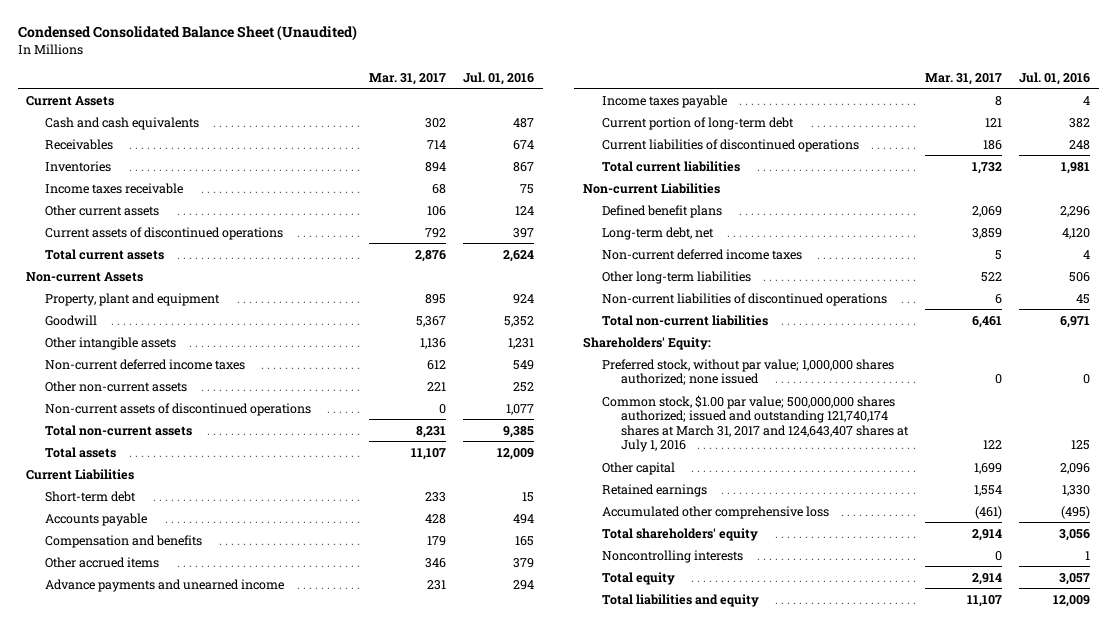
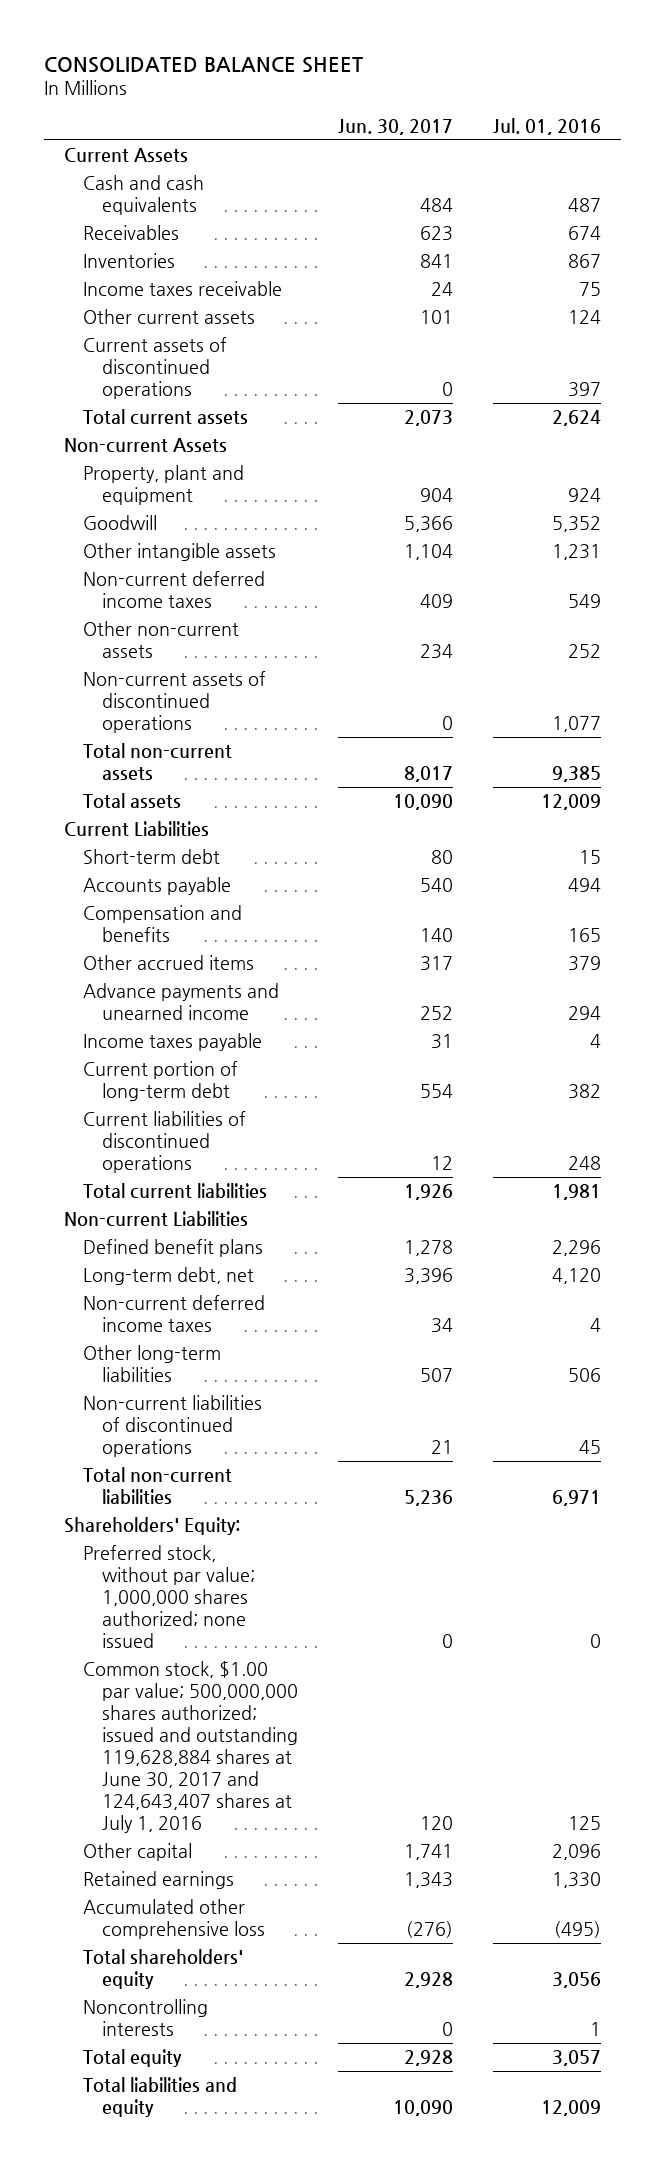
[17,24,357,41] Condensed Consolidated Balance Sheet (Unaudited) -> [43,56,363,73] CONSOLIDATED BALANCE SHEET
[368,72,446,85] Mar. 31, 2017 -> none
none -> [337,118,453,135] Jun. 30, 2017
[601,394,909,453] Common stock, $1.00 par value; 500,000,000 shares authorized; issued and outstanding 121,740,174 shares at March 31, 2017 and 124,643,407 shares at July 1, 2016 -> [82,1661,298,1833] Common stock, $1.00 par value; 500,000,000 shares authorized; issued and outstanding 119,628,884 shares at June 30, 2017 and 124,643,407 shares at July 1, 2016

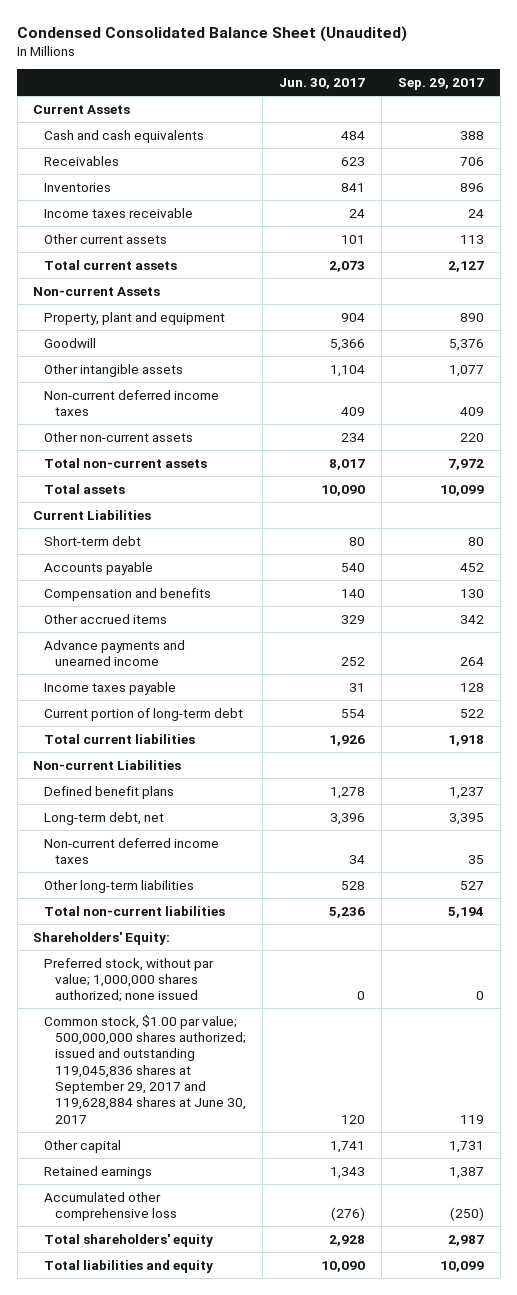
[43,56,363,73] CONSOLIDATED BALANCE SHEET -> [17,25,408,42] Condensed Consolidated Balance Sheet (Unaudited)
[492,117,601,135] Jul. 01, 2016 -> none
none -> [397,77,484,90] Sep. 29, 2017
[82,337,227,399] Current assets of discontinued operations -> none
[82,671,266,733] Non-current assets of discontinued operations -> none
[419,956,453,972] 317 -> [341,614,366,624] 329
[82,1111,246,1173] Current liabilities of discontinued operations -> none
[82,1395,262,1457] Non-current liabilities of discontinued operations -> none
[419,1368,453,1383] 507 -> [341,880,366,890] 528
[82,1661,298,1833] Common stock, $1.00 par value; 500,000,000 shares authorized; issued and outstanding 119,628,884 shares at June 30, 2017 and 124,643,407 shares at July 1, 2016 -> [44,1014,247,1124] Common stock, $1.00 par value; 500,000,000 shares authorized; issued and outstanding 119,045,836 shares at September 29, 2017 and 119,628,884 shares at June 30, 2017
[82,1999,208,2037] Noncontrolling interests -> none
[82,2049,182,2068] Total equity -> none

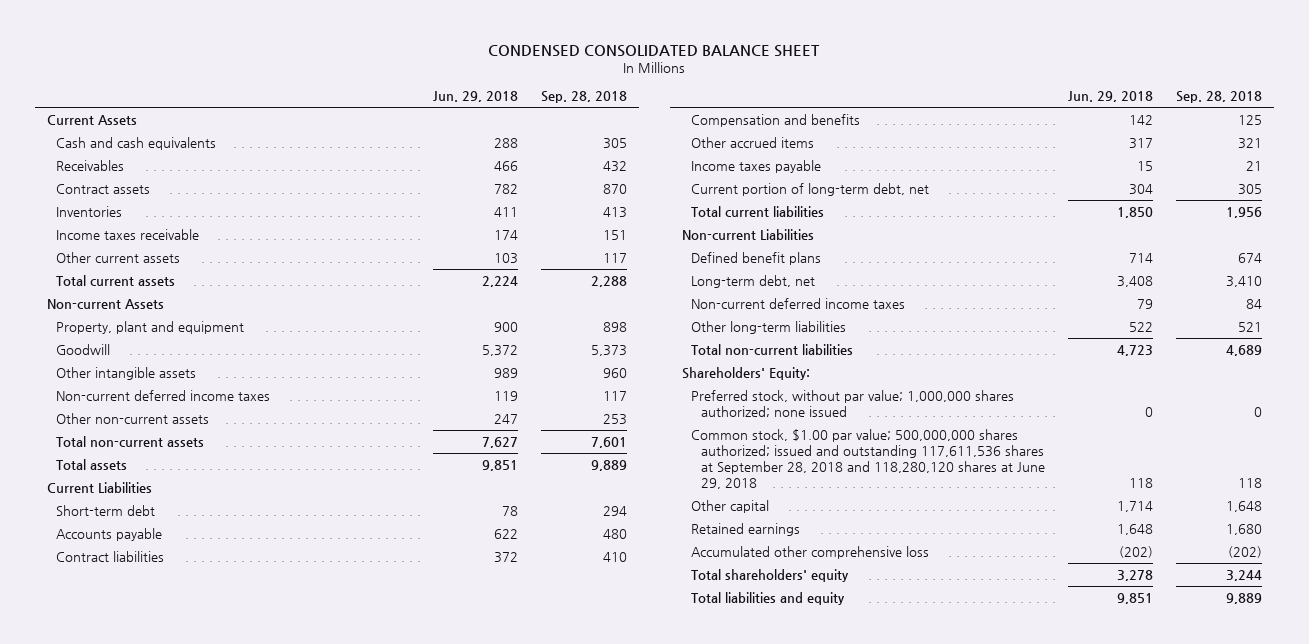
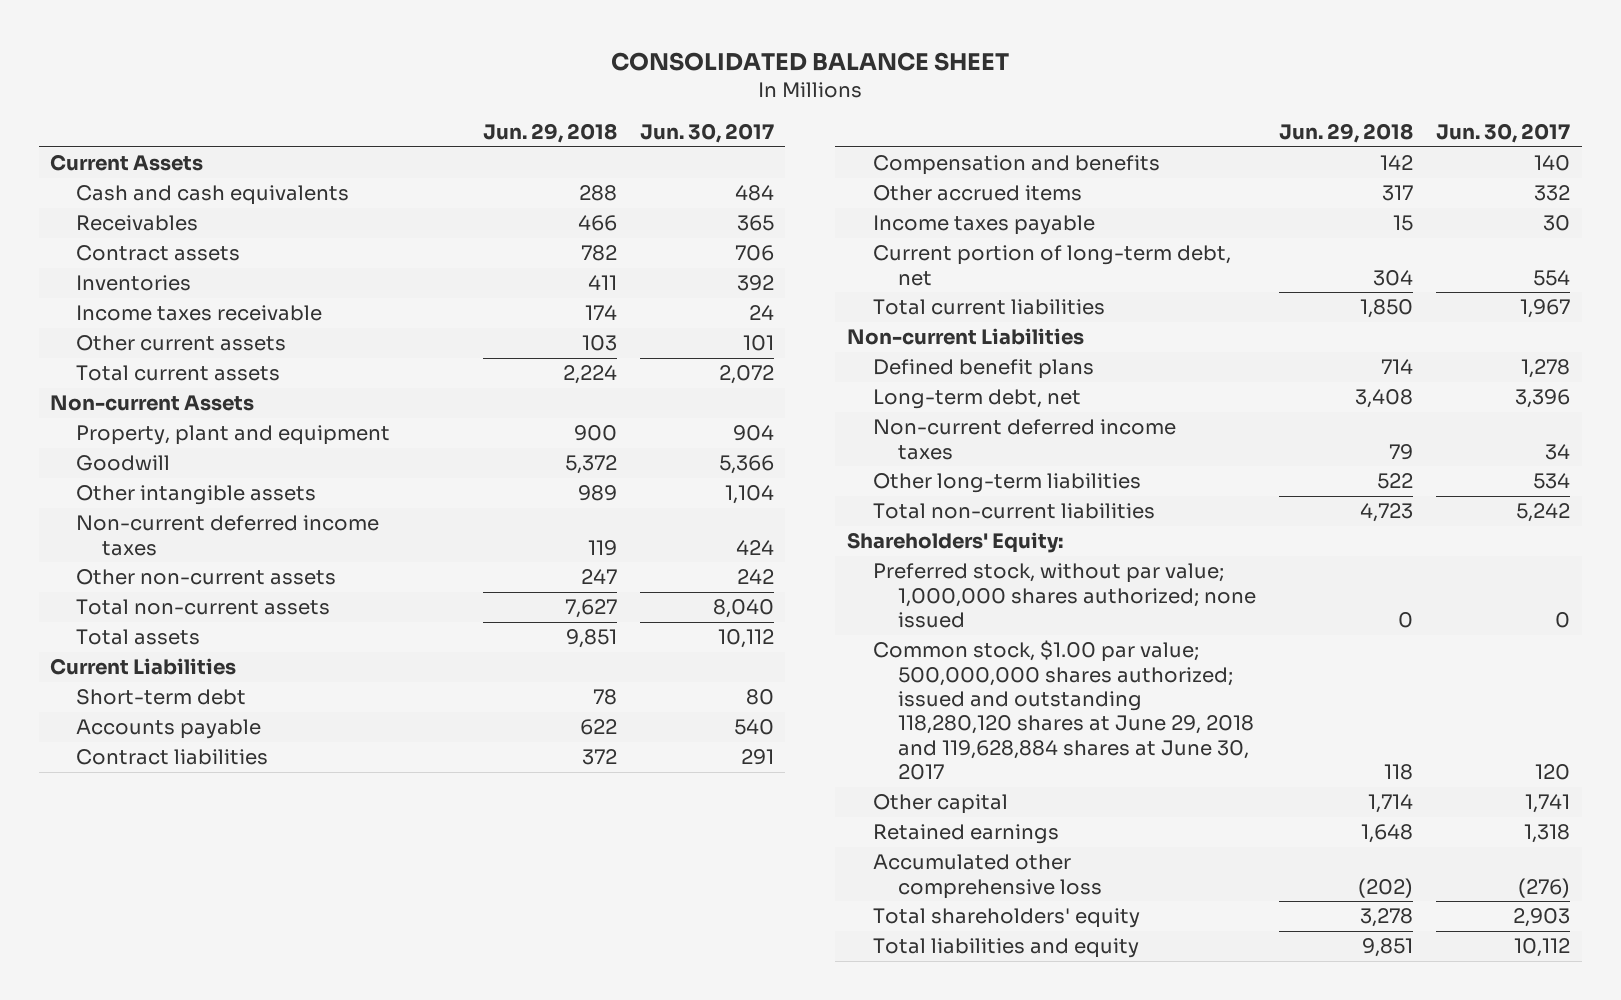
[488,44,821,57] CONDENSED CONSOLIDATED BALANCE SHEET -> [611,52,1010,72] CONSOLIDATED BALANCE SHEET
[540,91,627,104] Sep. 28, 2018 -> none
none -> [639,123,774,144] Jun. 30, 2017
[691,428,1045,490] Common stock, $1.00 par value; 500,000,000 shares authorized; issued and outstanding 117,611,536 shares at September 28, 2018 and 118,280,120 shares at June 29, 2018 -> [872,640,1255,781] Common stock, $1.00 par value; 500,000,000 shares authorized; issued and outstanding 118,280,120 shares at June 29, 2018 and 119,628,884 shares at June 30, 2017

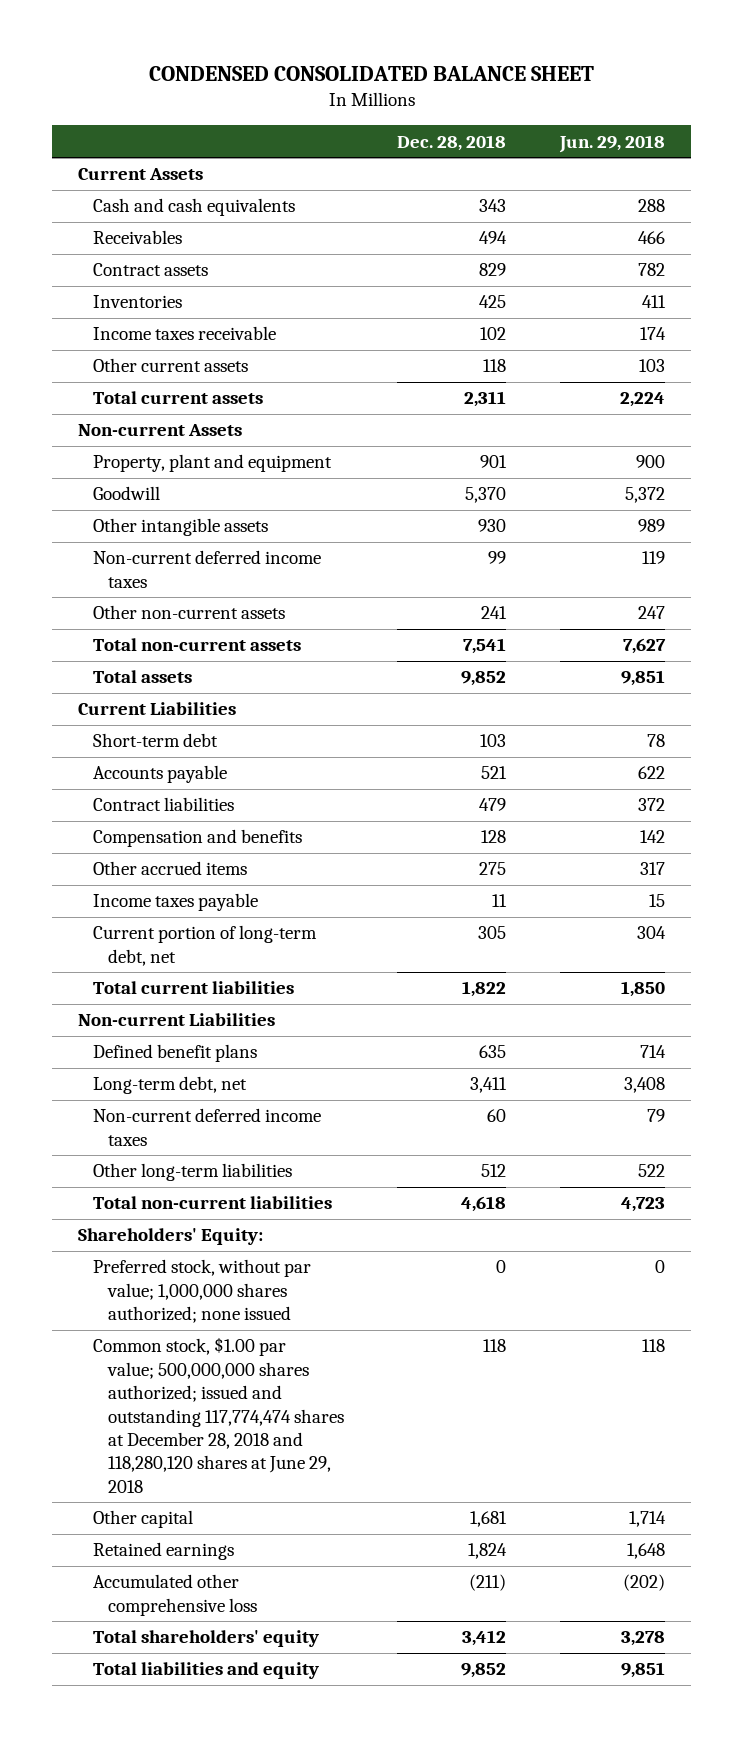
[611,52,1010,72] CONSOLIDATED BALANCE SHEET -> [148,65,594,81] CONDENSED CONSOLIDATED BALANCE SHEET
[639,123,774,144] Jun. 30, 2017 -> none
none -> [397,134,507,151] Dec. 28, 2018
[872,640,1255,781] Common stock, $1.00 par value; 500,000,000 shares authorized; issued and outstanding 118,280,120 shares at June 29, 2018 and 119,628,884 shares at June 30, 2017 -> [93,1337,344,1493] Common stock, $1.00 par value; 500,000,000 shares authorized; issued and outstanding 117,774,474 shares at December 28, 2018 and 118,280,120 shares at June 29, 2018

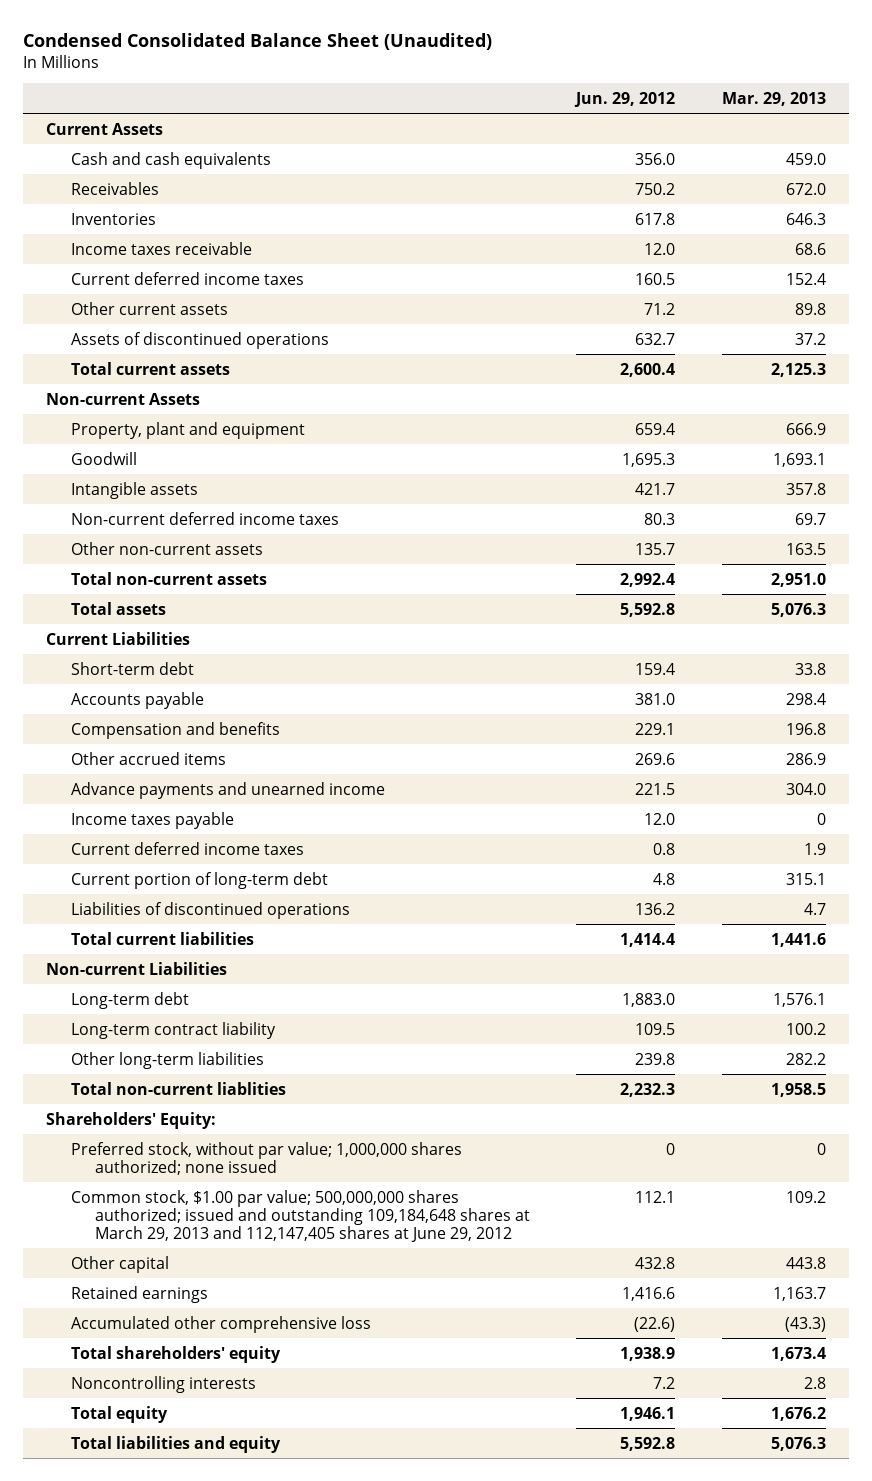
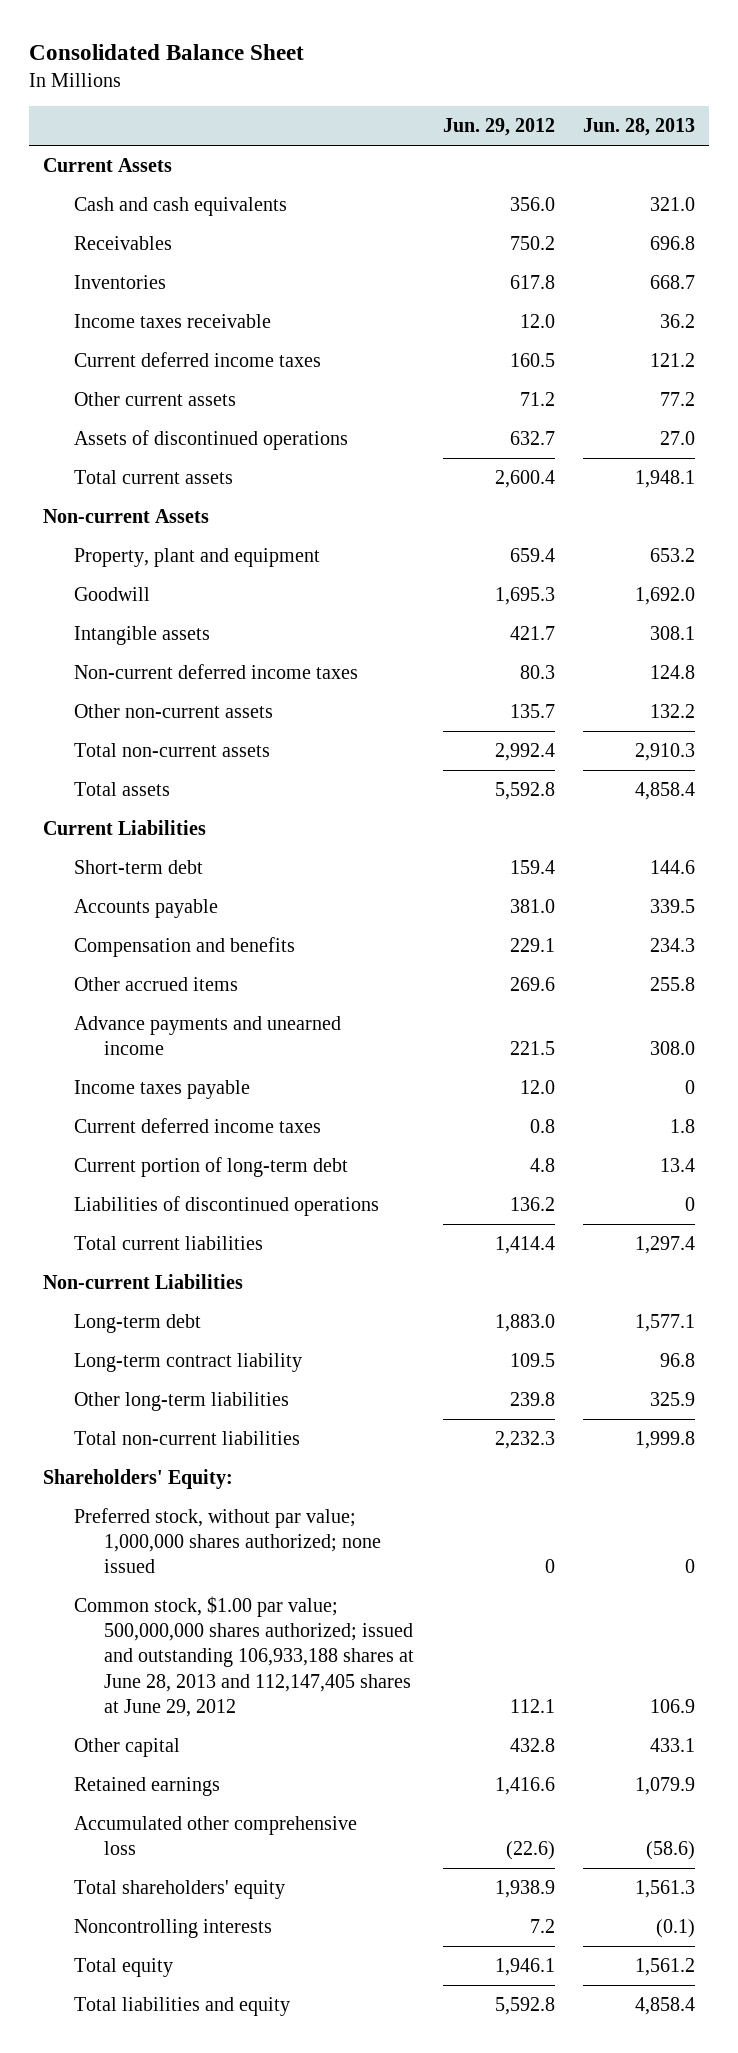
[22,32,492,50] Condensed Consolidated Balance Sheet (Unaudited) -> [29,43,305,60] Consolidated Balance Sheet
[721,91,826,106] Mar. 29, 2013 -> none
none -> [583,118,696,137] Jun. 28, 2013
[70,1081,286,1095] Total non-current liablities -> [73,1430,300,1445] Total non-current liabilities
[70,1189,531,1242] Common stock, $1.00 par value; 500,000,000 shares authorized; issued and outstanding 109,184,648 shares at March 29, 2013 and 112,147,405 shares at June 29, 2012 -> [73,1595,415,1717] Common stock, $1.00 par value; 500,000,000 shares authorized; issued and outstanding 106,933,188 shares at June 28, 2013 and 112,147,405 shares at June 29, 2012

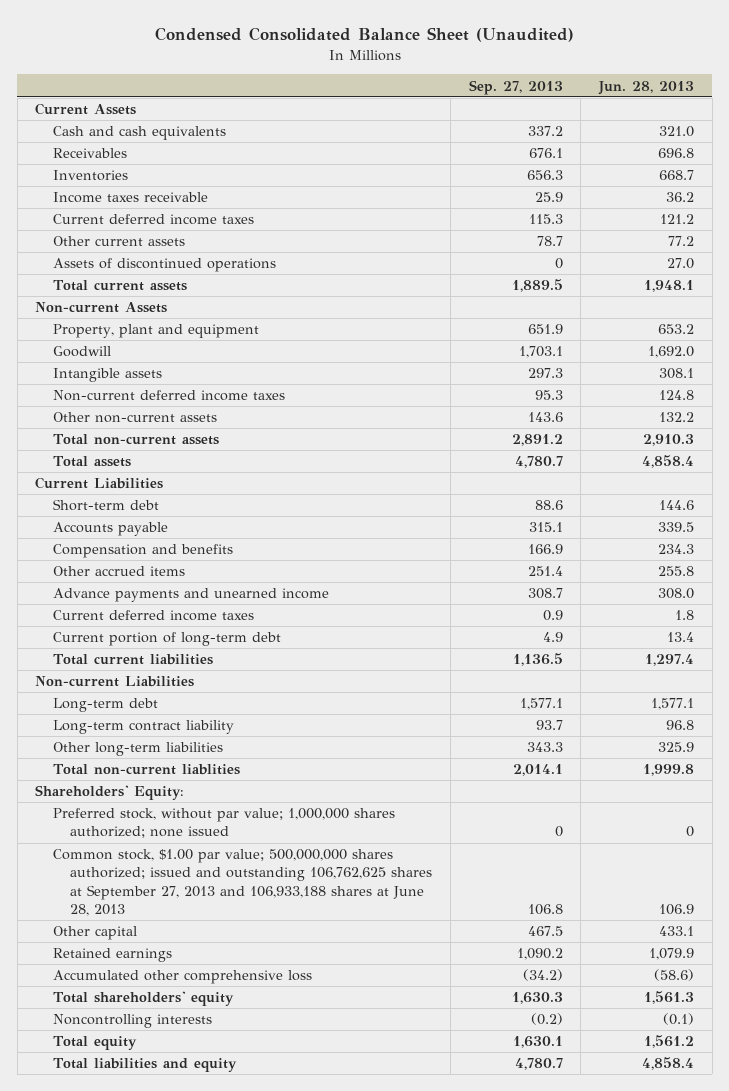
[29,43,305,60] Consolidated Balance Sheet -> [154,26,574,42] Condensed Consolidated Balance Sheet (Unaudited)
[442,118,555,137] Jun. 29, 2012 -> none
none -> [468,79,563,95] Sep. 27, 2013
[73,1079,250,1099] Income taxes payable -> none
[73,1195,379,1216] Liabilities of discontinued operations -> none
[73,1430,300,1445] Total non-current liabilities -> [52,764,240,776] Total non-current liablities
[73,1595,415,1717] Common stock, $1.00 par value; 500,000,000 shares authorized; issued and outstanding 106,933,188 shares at June 28, 2013 and 112,147,405 shares at June 29, 2012 -> [52,849,433,916] Common stock, $1.00 par value; 500,000,000 shares authorized; issued and outstanding 106,762,625 shares at September 27, 2013 and 106,933,188 shares at June 28, 2013

